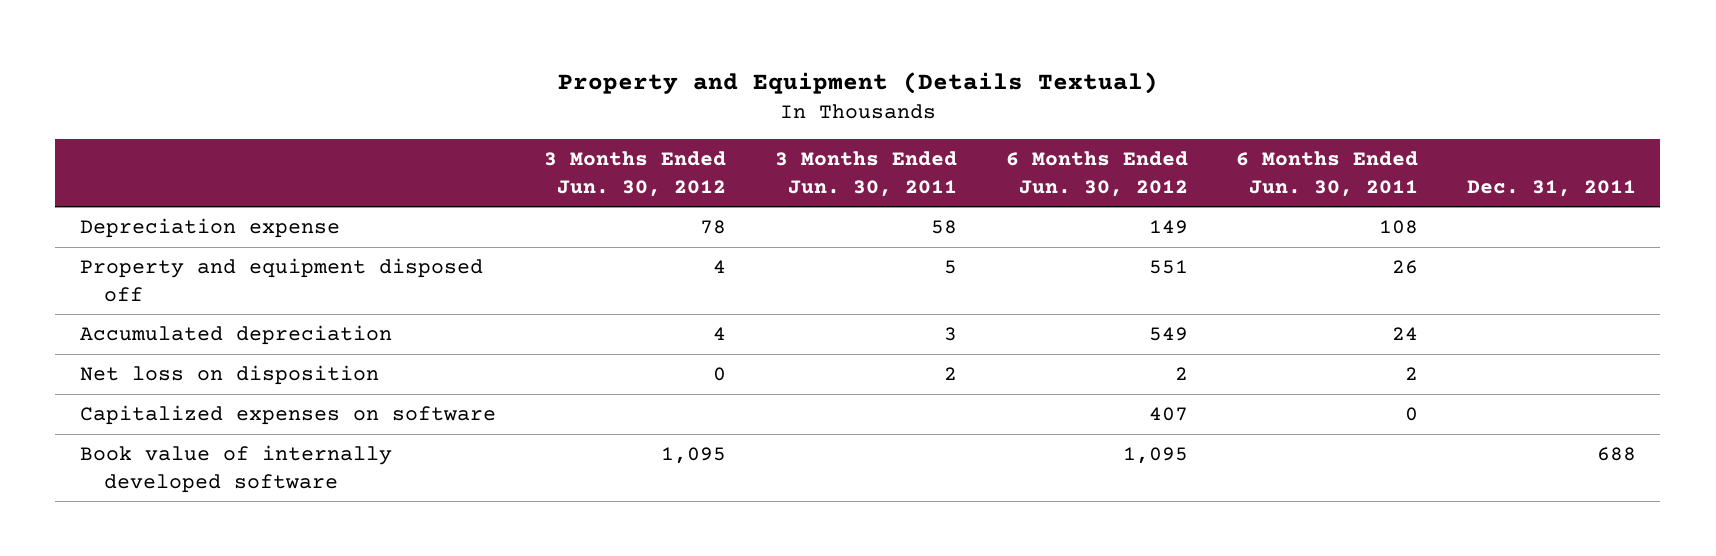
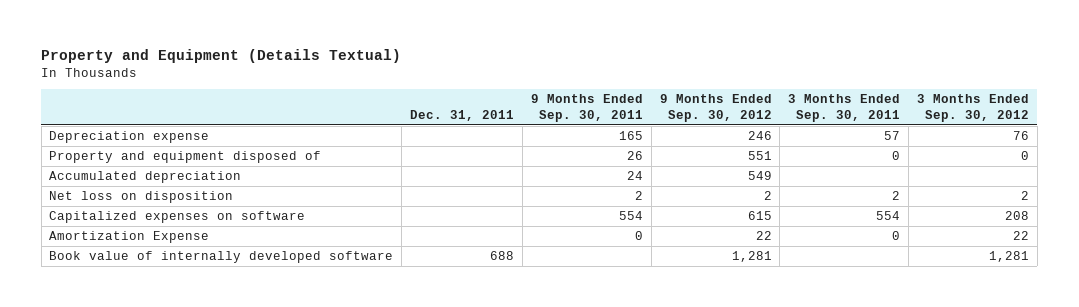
[544,151,727,197] 3 Months Ended Jun. 30, 2012 -> none
[775,151,958,197] 3 Months Ended Jun. 30, 2011 -> none
[1005,151,1188,197] 6 Months Ended Jun. 30, 2012 -> none
[1236,151,1419,197] 6 Months Ended Jun. 30, 2011 -> none
none -> [530,94,643,123] 9 Months Ended Sep. 30, 2011
none -> [659,94,772,123] 9 Months Ended Sep. 30, 2012
none -> [788,94,901,123] 3 Months Ended Sep. 30, 2011
none -> [917,94,1030,123] 3 Months Ended Sep. 30, 2012
[79,258,483,302] Property and equipment disposed off -> [49,150,322,163] Property and equipment disposed of
none -> [49,230,210,243] Amortization Expense

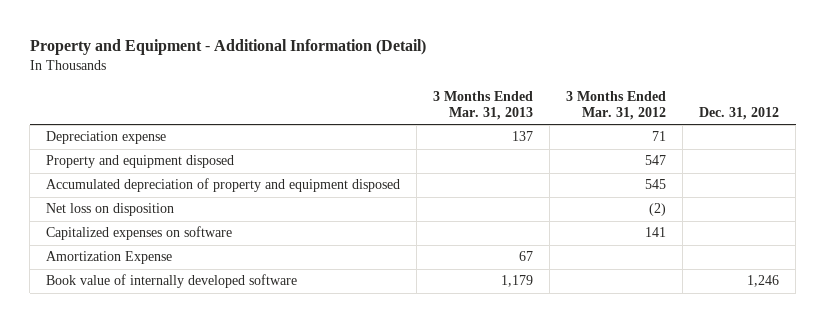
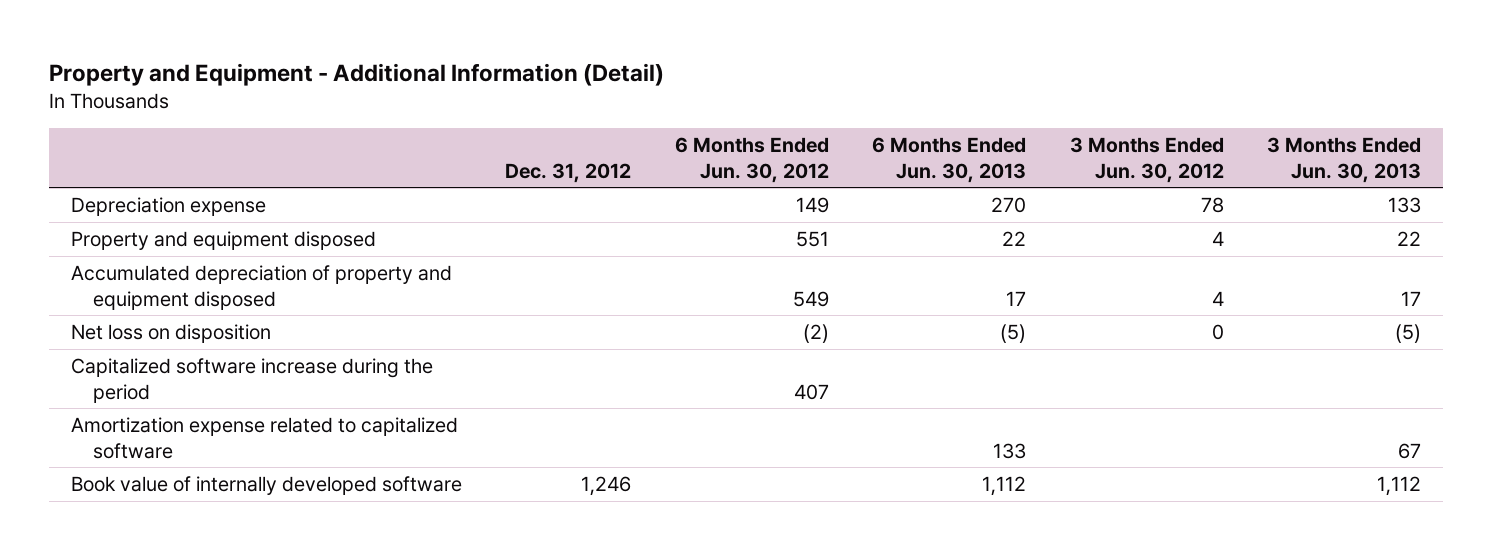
[433,90,534,120] 3 Months Ended Mar. 31, 2013 -> none
[566,90,667,120] 3 Months Ended Mar. 31, 2012 -> none
none -> [674,137,829,183] 6 Months Ended Jun. 30, 2012
none -> [872,137,1027,183] 6 Months Ended Jun. 30, 2013
none -> [1069,137,1224,183] 3 Months Ended Jun. 30, 2012
none -> [1267,137,1422,183] 3 Months Ended Jun. 30, 2013
[46,226,233,241] Capitalized expenses on software -> [70,357,433,403] Capitalized software increase during the period
[46,251,173,265] Amortization Expense -> [70,416,458,459] Amortization expense related to capitalized software

